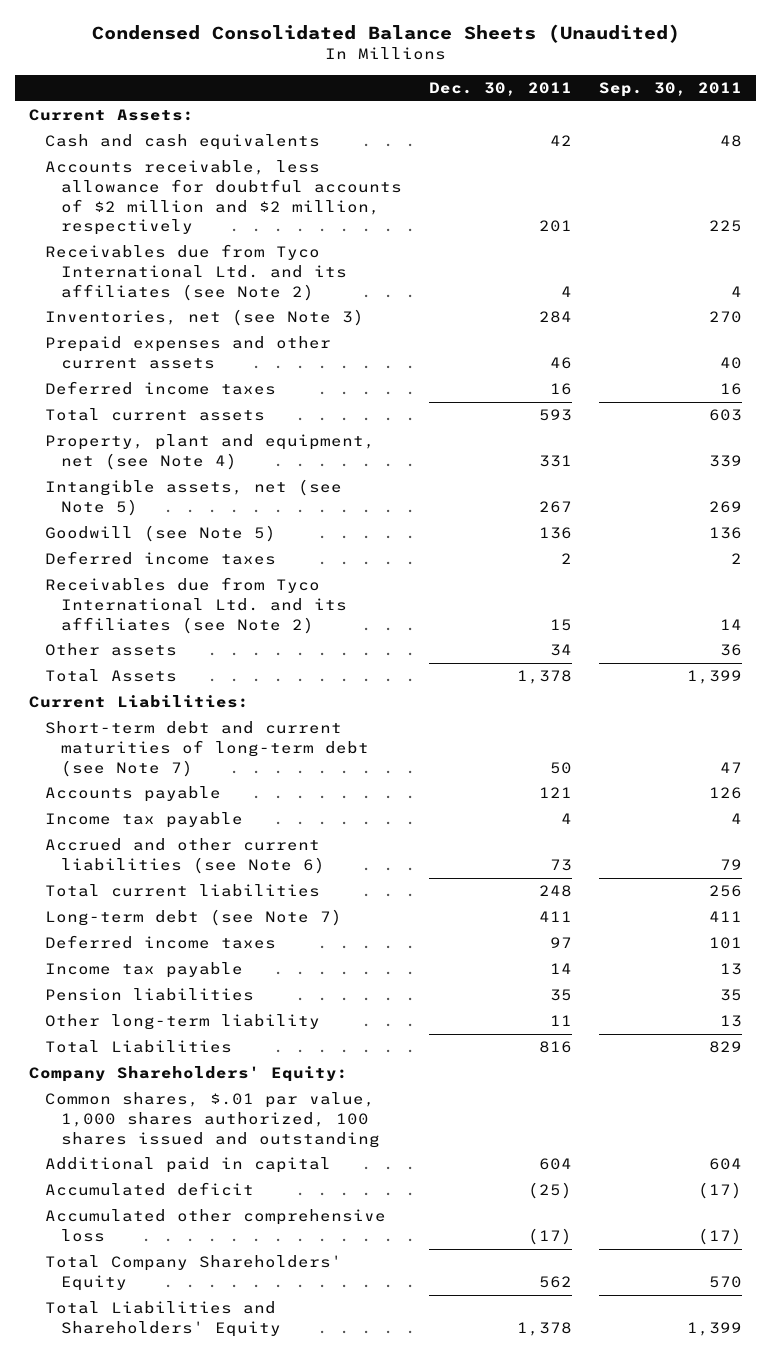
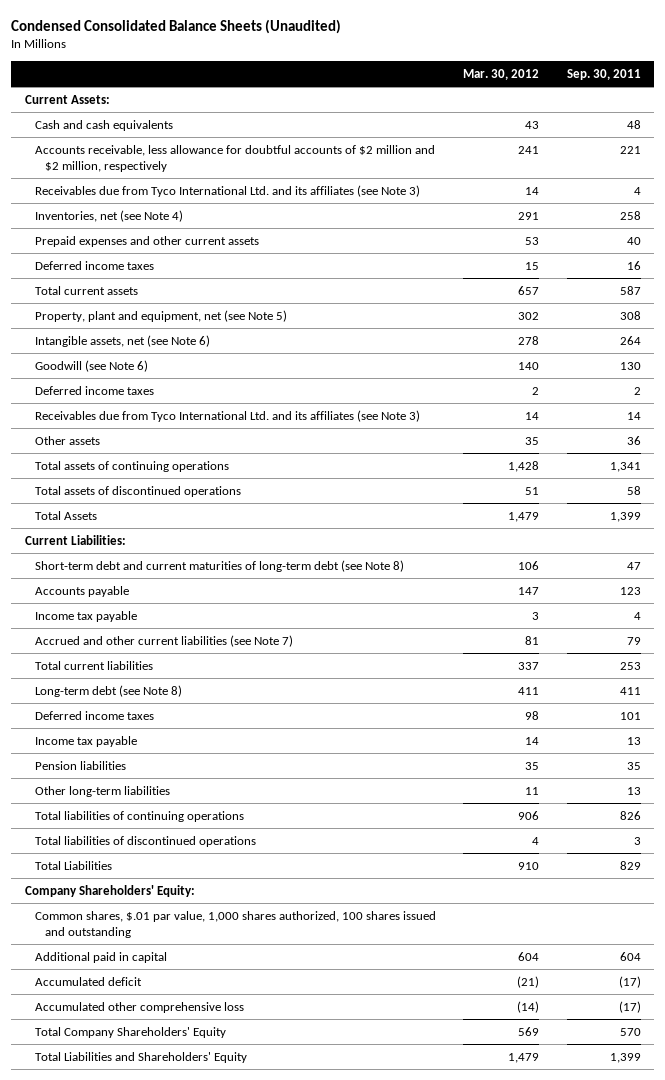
[429,81,573,96] Dec. 30, 2011 -> none
none -> [463,68,540,80] Mar. 30, 2012
[709,220,743,233] 225 -> [619,145,641,154] 221
[45,244,348,301] Receivables due from Tyco International Ltd. and its affiliates (see Note 2) -> [34,184,420,197] Receivables due from Tyco International Ltd. and its affiliates (see Note 3)
[45,309,365,327] Inventories, net (see Note 3) -> [34,209,183,222] Inventories, net (see Note 4)
[709,311,743,324] 270 -> [619,210,641,220] 258
[709,409,743,422] 603 -> [619,285,641,295] 587
[45,434,376,470] Property, plant and equipment, net (see Note 4) -> [34,309,287,322] Property, plant and equipment, net (see Note 5)
[709,454,743,467] 339 -> [619,310,641,320] 308
[45,479,343,516] Intangible assets, net (see Note 5) -> [34,334,210,347] Intangible assets, net (see Note 6)
[709,500,743,513] 269 -> [619,335,641,345] 264
[45,525,277,543] Goodwill (see Note 5) -> [34,359,148,372] Goodwill (see Note 6)
[709,527,743,540] 136 -> [619,361,641,370] 130
[45,577,348,634] Receivables due from Tyco International Ltd. and its affiliates (see Note 2) -> [34,409,420,422] Receivables due from Tyco International Ltd. and its affiliates (see Note 3)
none -> [34,460,229,472] Total assets of continuing operations
none -> [34,485,241,497] Total assets of discontinued operations
[45,721,370,777] Short-term debt and current maturities of long-term debt (see Note 7) -> [34,559,404,572] Short-term debt and current maturities of long-term debt (see Note 8)
[709,787,743,800] 126 -> [619,586,641,595] 123
[45,838,326,874] Accrued and other current liabilities (see Note 6) -> [34,634,293,647] Accrued and other current liabilities (see Note 7)
[709,885,743,898] 256 -> [619,661,641,670] 253
[45,909,343,927] Long-term debt (see Note 7) -> [34,684,182,697] Long-term debt (see Note 8)
[45,1014,321,1031] Other long-term liability -> [34,785,170,797] Other long-term liabilities
none -> [34,810,244,822] Total liabilities of continuing operations
none -> [34,835,256,847] Total liabilities of discontinued operations

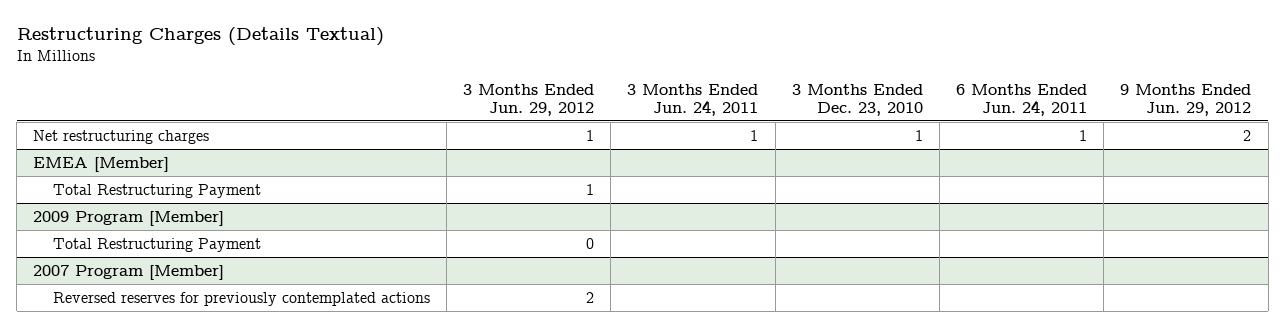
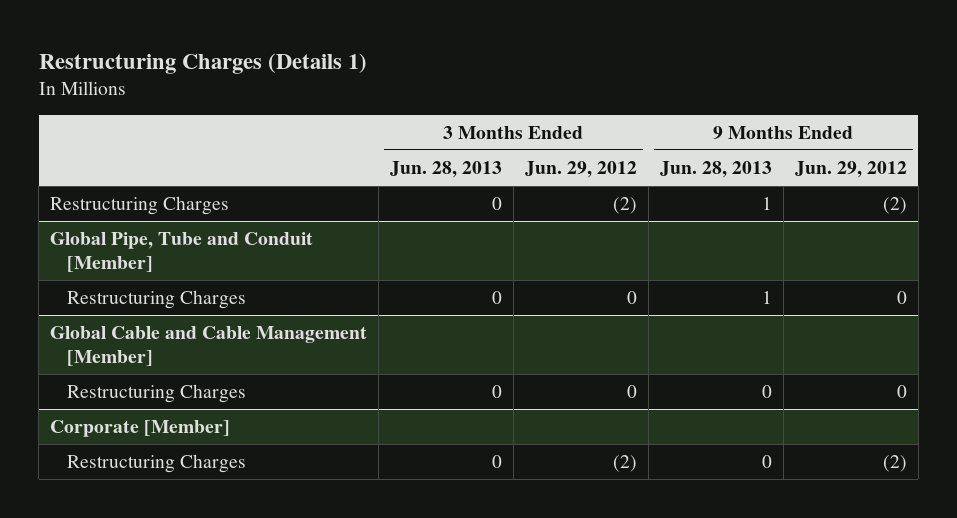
[16,27,384,47] Restructuring Charges (Details Textual) -> [38,52,367,74] Restructuring Charges (Details 1)
[627,83,759,116] 3 Months Ended Jun. 24, 2011 -> none
[791,83,923,116] 3 Months Ended Dec. 23, 2010 -> none
[956,83,1088,116] 6 Months Ended Jun. 24, 2011 -> none
none -> [389,160,502,178] Jun. 28, 2013
none -> [659,160,772,178] Jun. 28, 2013
[33,156,170,172] EMEA [Member] -> none
[52,183,261,198] Total Restructuring Payment -> none
[33,210,225,226] 2009 Program [Member] -> none
[52,237,261,252] Total Restructuring Payment -> none
[33,264,225,280] 2007 Program [Member] -> none
[52,291,430,306] Reversed reserves for previously contemplated actions -> none
[33,129,210,144] Net restructuring charges -> [50,196,230,216] Restructuring Charges
[585,129,594,141] 1 -> [612,197,637,215] (2)
[1243,129,1252,141] 2 -> [882,197,907,215] (2)
none -> [50,232,314,272] Global Pipe, Tube and Conduit [Member]
none -> [67,290,247,310] Restructuring Charges
none -> [50,326,368,366] Global Cable and Cable Management [Member]
none -> [67,384,247,404] Restructuring Charges
none -> [50,420,231,438] Corporate [Member]
none -> [67,454,247,474] Restructuring Charges

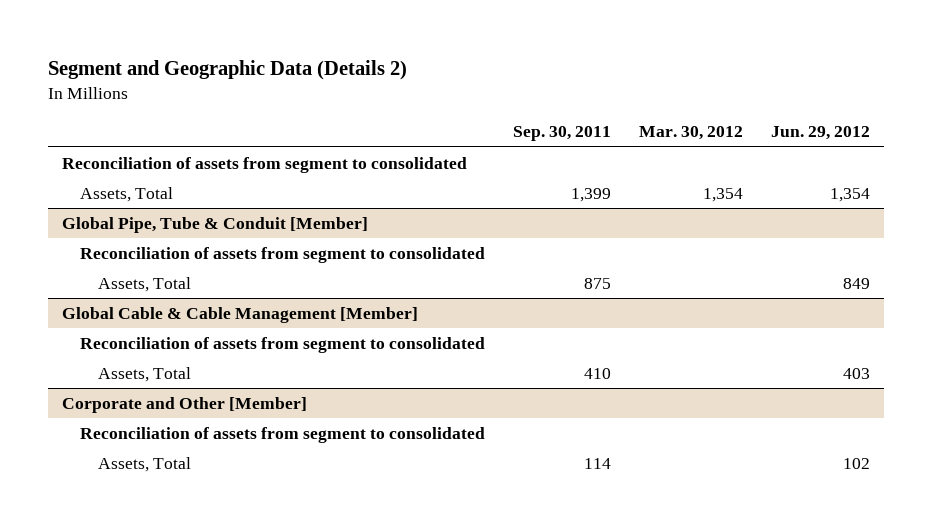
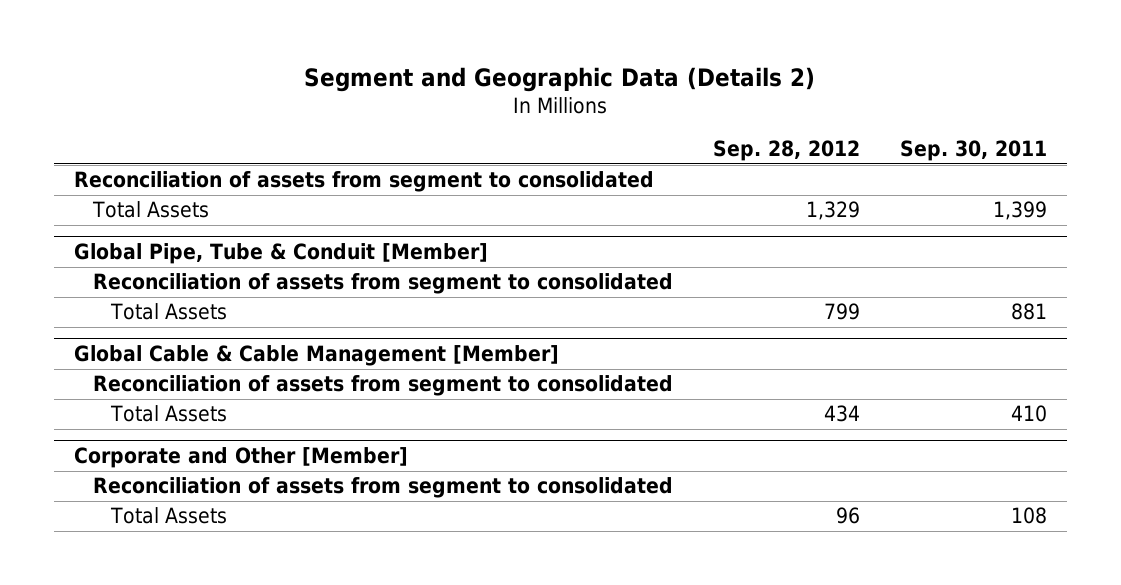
[638,126,743,141] Mar. 30, 2012 -> none
[770,126,870,141] Jun. 29, 2012 -> none
none -> [712,140,860,162] Sep. 28, 2012
[79,186,173,202] Assets, Total -> [91,201,209,219] Total Assets
[97,276,191,292] Assets, Total -> [110,303,228,321] Total Assets
[583,277,611,289] 875 -> [1010,303,1047,321] 881
[97,366,191,382] Assets, Total -> [110,405,228,423] Total Assets
[97,456,191,472] Assets, Total -> [110,507,228,525] Total Assets
[583,457,611,469] 114 -> [1010,507,1047,525] 108

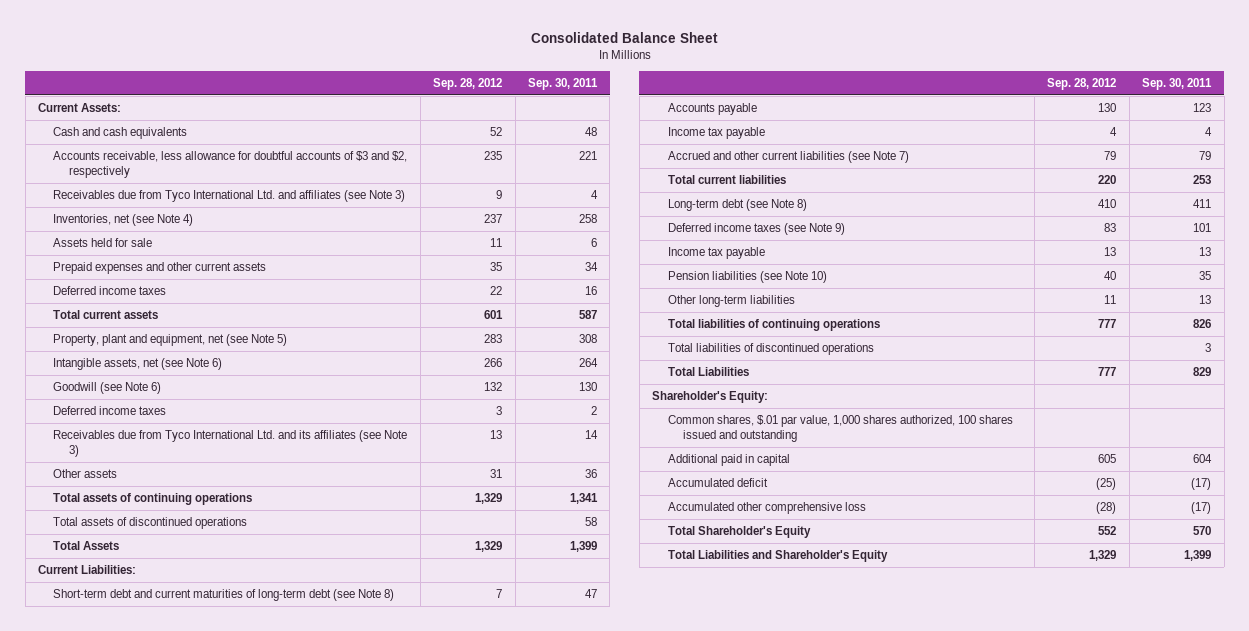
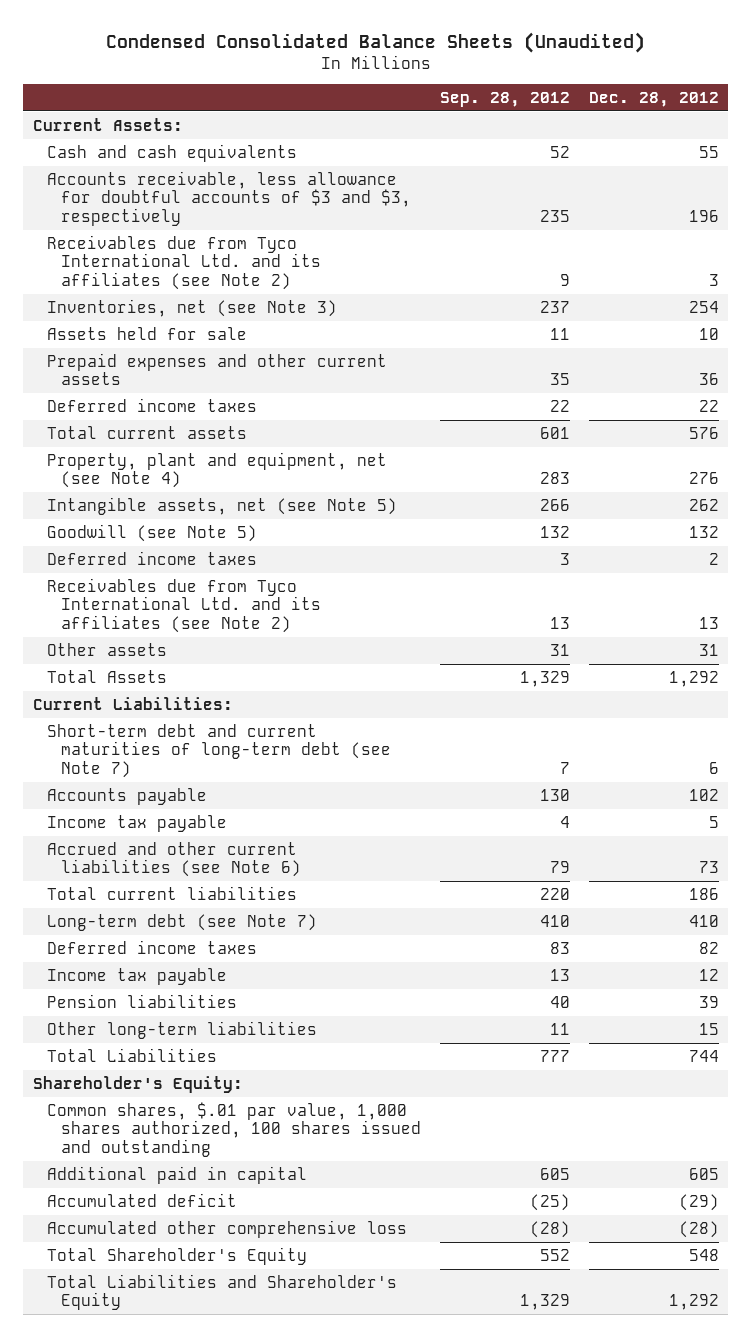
[530,32,718,44] Consolidated Balance Sheet -> [105,31,645,53] Condensed Consolidated Balance Sheets (Unaudited)
[528,77,599,90] Sep. 30, 2011 -> none
none -> [588,92,719,108] Dec. 28, 2012
[53,151,408,179] Accounts receivable, less allowance for doubtful accounts of $3 and $2, respectively -> [46,170,411,226] Accounts receivable, less allowance for doubtful accounts of $3 and $3, respectively
[53,190,406,203] Receivables due from Tyco International Ltd. and affiliates (see Note 3) -> [46,234,321,290] Receivables due from Tyco International Ltd. and its affiliates (see Note 2)
[53,214,194,227] Inventories, net (see Note 4) -> [46,298,337,317] Inventories, net (see Note 3)
[53,334,288,347] Property, plant and equipment, net (see Note 5) -> [46,451,387,489] Property, plant and equipment, net (see Note 4)
[53,358,223,371] Intangible assets, net (see Note 6) -> [46,496,397,515] Intangible assets, net (see Note 5)
[53,382,162,395] Goodwill (see Note 6) -> [46,523,257,542] Goodwill (see Note 5)
[53,430,408,458] Receivables due from Tyco International Ltd. and its affiliates (see Note 3) -> [46,577,321,633] Receivables due from Tyco International Ltd. and its affiliates (see Note 2)
[53,493,253,506] Total assets of continuing operations -> none
[53,517,248,530] Total assets of discontinued operations -> none
[53,589,395,602] Short-term debt and current maturities of long-term debt (see Note 8) -> [46,723,391,778] Short-term debt and current maturities of long-term debt (see Note 7)
[667,151,909,164] Accrued and other current liabilities (see Note 7) -> [46,841,301,878] Accrued and other current liabilities (see Note 6)
[667,199,807,212] Long-term debt (see Note 8) -> [46,913,317,931] Long-term debt (see Note 7)
[667,223,845,236] Deferred income taxes (see Note 9) -> [46,939,257,954] Deferred income taxes
[667,271,827,284] Pension liabilities (see Note 10) -> [46,993,237,1008] Pension liabilities
[667,319,880,332] Total liabilities of continuing operations -> none
[667,343,874,356] Total liabilities of discontinued operations -> none

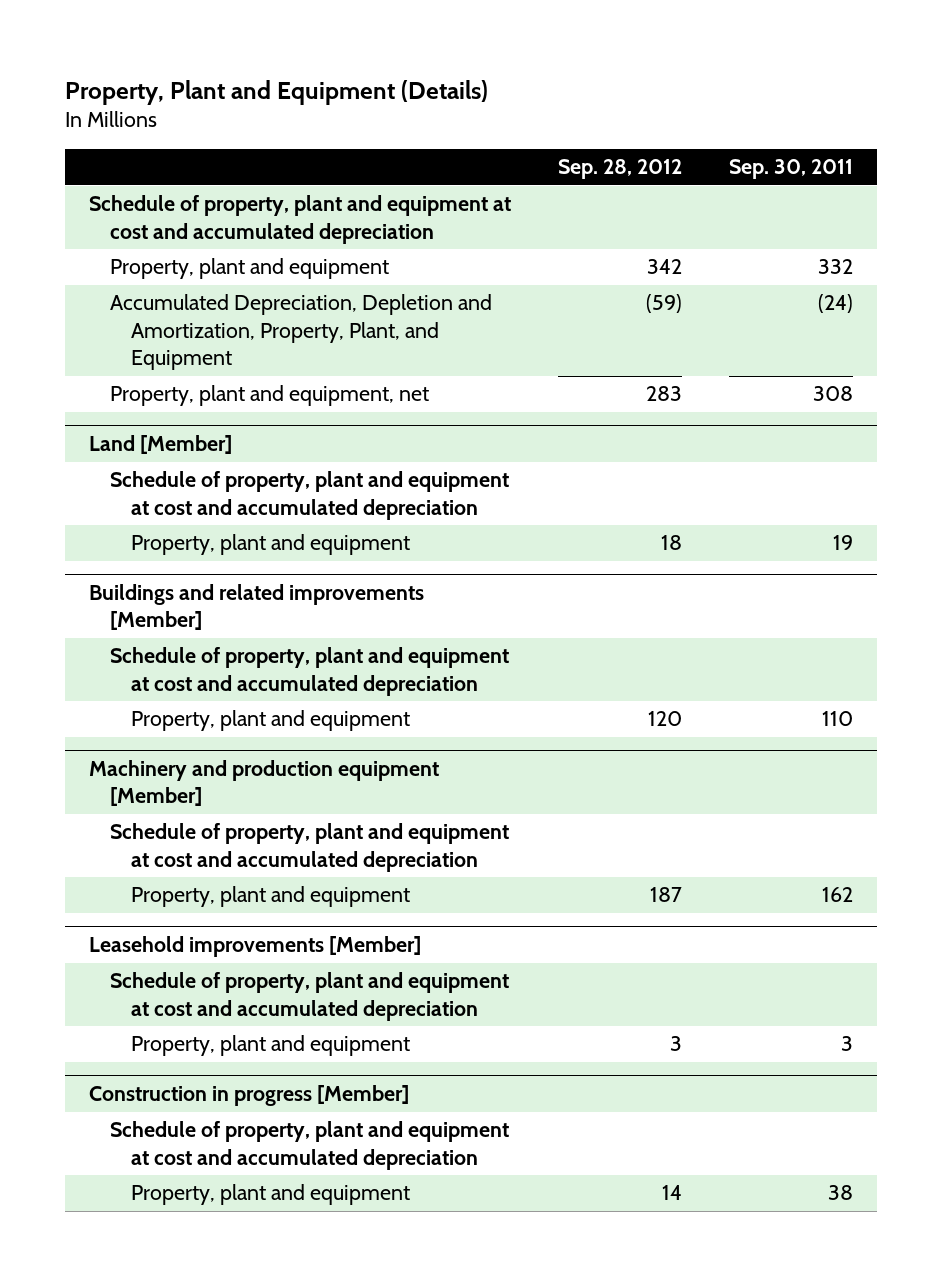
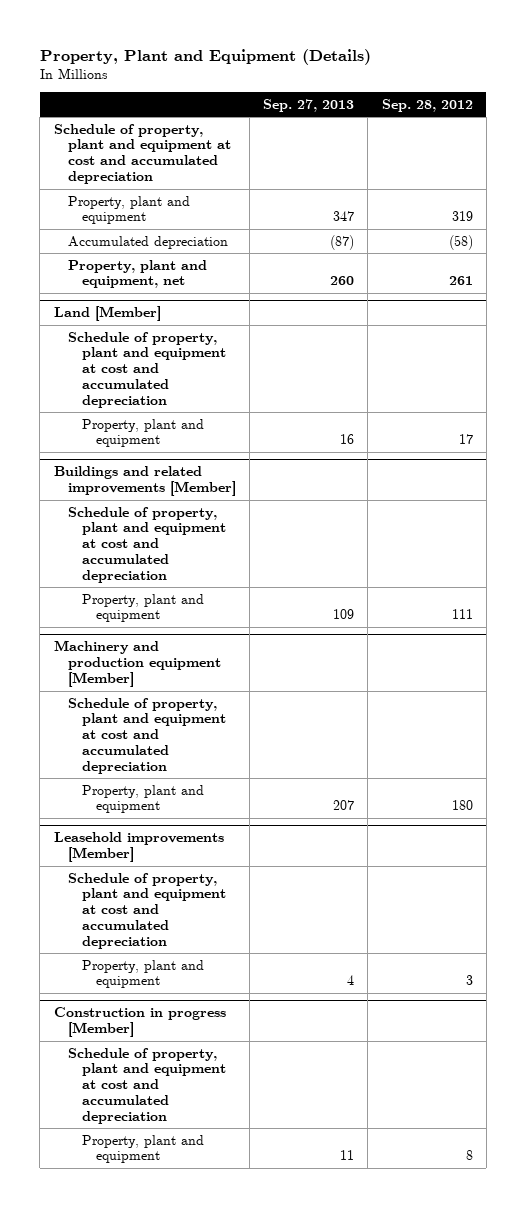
[729,159,854,180] Sep. 30, 2011 -> none
none -> [263,98,355,112] Sep. 27, 2013
[647,259,683,275] 342 -> [451,211,473,222] 319
[110,294,493,371] Accumulated Depreciation, Depletion and Amortization, Property, Plant, and Equipment -> [67,235,228,249] Accumulated depreciation
[646,294,683,314] (59) -> [448,234,473,250] (58)
[646,386,683,402] 283 -> [448,276,473,286] 261
[661,535,683,551] 18 -> [458,434,473,445] 17
[648,711,683,727] 120 -> [451,609,473,620] 111
[650,887,683,903] 187 -> [451,800,473,811] 180
[662,1185,683,1201] 14 -> [465,1150,473,1161] 8

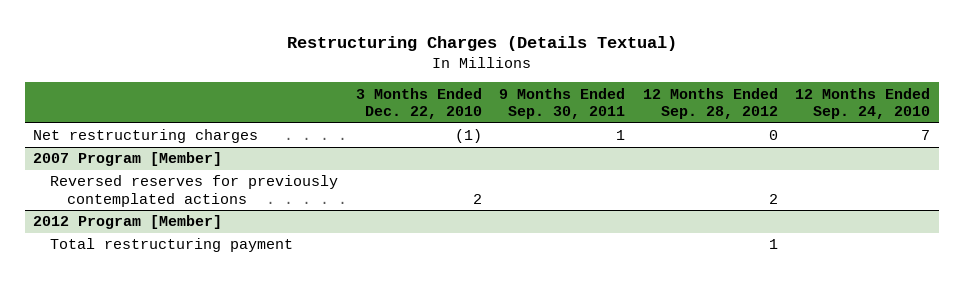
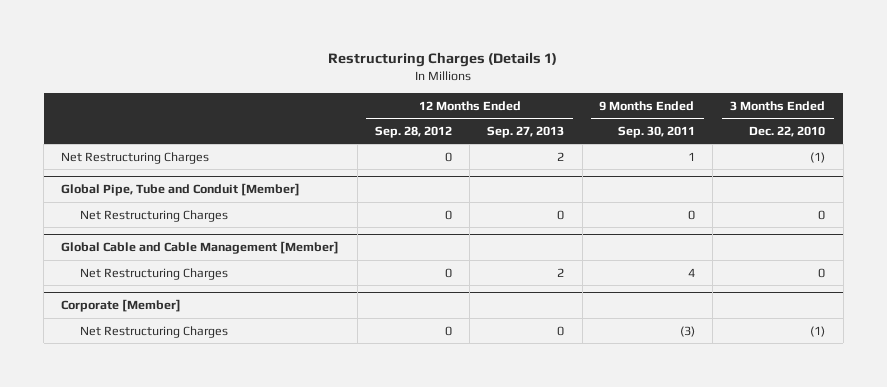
[286,35,677,51] Restructuring Charges (Details Textual) -> [328,52,558,68] Restructuring Charges (Details 1)
[795,87,931,120] 12 Months Ended Sep. 24, 2010 -> none
none -> [487,125,565,138] Sep. 27, 2013
[33,152,223,167] 2007 Program [Member] -> none
[50,175,339,207] Reversed reserves for previously contemplated actions -> none
[33,215,223,230] 2012 Program [Member] -> none
[50,238,294,253] Total restructuring payment -> none
[33,129,259,144] Net restructuring charges -> [61,151,210,164] Net Restructuring Charges
none -> [61,183,301,197] Global Pipe, Tube and Conduit [Member]
none -> [80,209,229,222] Net Restructuring Charges
none -> [61,241,340,255] Global Cable and Cable Management [Member]
none -> [80,267,229,280] Net Restructuring Charges
none -> [61,299,182,313] Corporate [Member]
none -> [80,325,229,338] Net Restructuring Charges

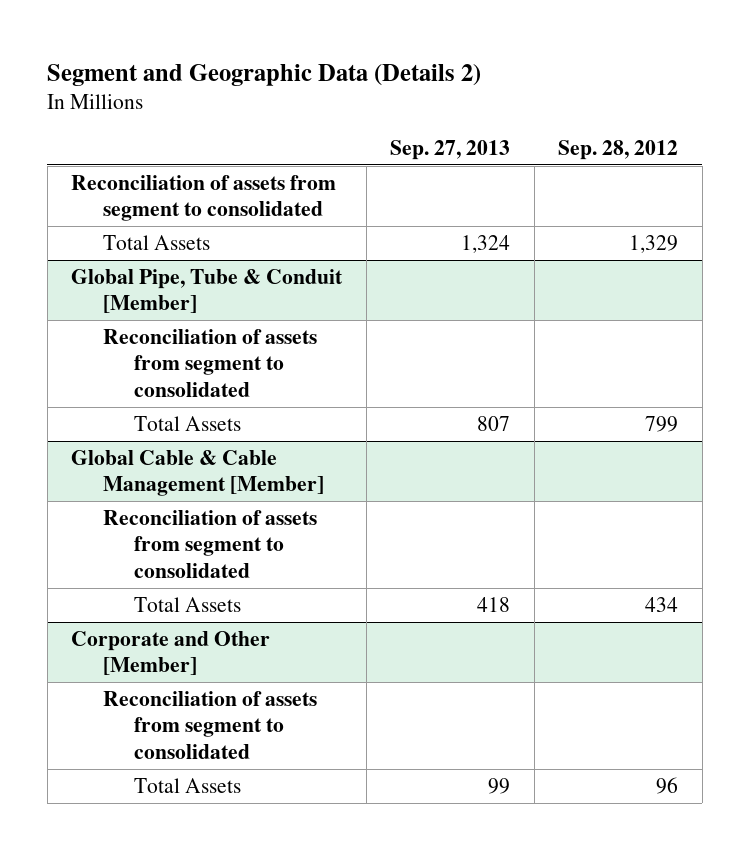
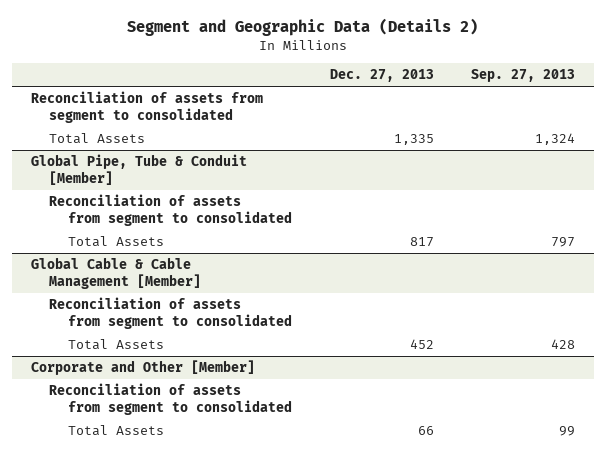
[558,139,679,160] Sep. 28, 2012 -> none
none -> [329,69,434,83] Dec. 27, 2013
[477,416,511,432] 807 -> [551,237,576,248] 797
[477,597,511,613] 418 -> [551,339,576,350] 428

